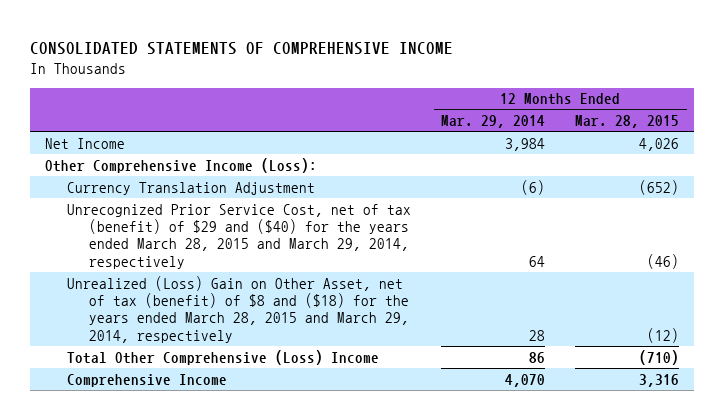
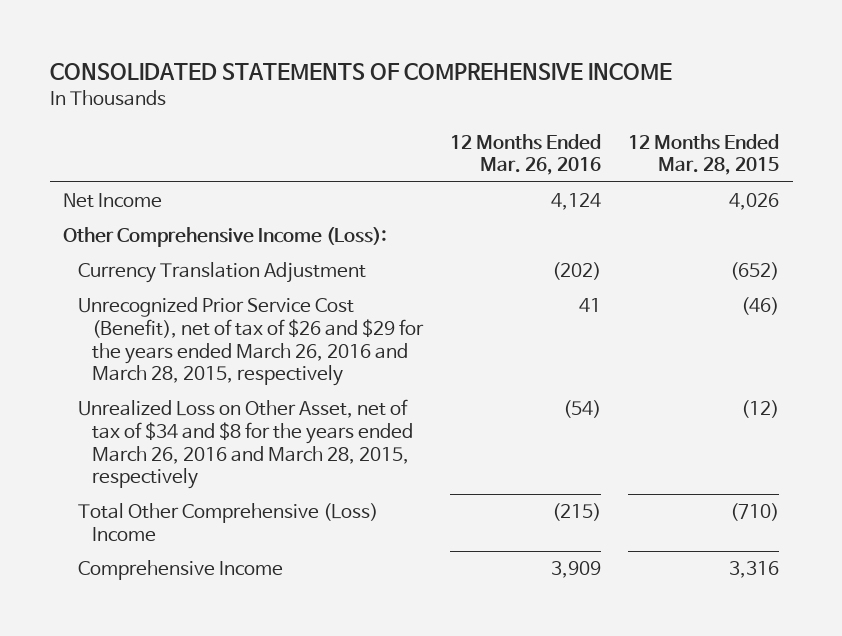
[441,115,546,129] Mar. 29, 2014 -> none
none -> [450,133,602,176] 12 Months Ended Mar. 26, 2016
[67,203,412,269] Unrecognized Prior Service Cost, net of tax (benefit) of $29 and ($40) for the years ended March 28, 2015 and March 29, 2014, respectively -> [77,297,425,387] Unrecognized Prior Service Cost (Benefit), net of tax of $26 and $29 for the years ended March 26, 2016 and March 28, 2015, respectively
[67,275,410,343] Unrealized (Loss) Gain on Other Asset, net of tax (benefit) of $8 and ($18) for the years ended March 28, 2015 and March 29, 2014, respectively -> [77,399,414,490] Unrealized Loss on Other Asset, net of tax of $34 and $8 for the years ended March 26, 2016 and March 28, 2015, respectively

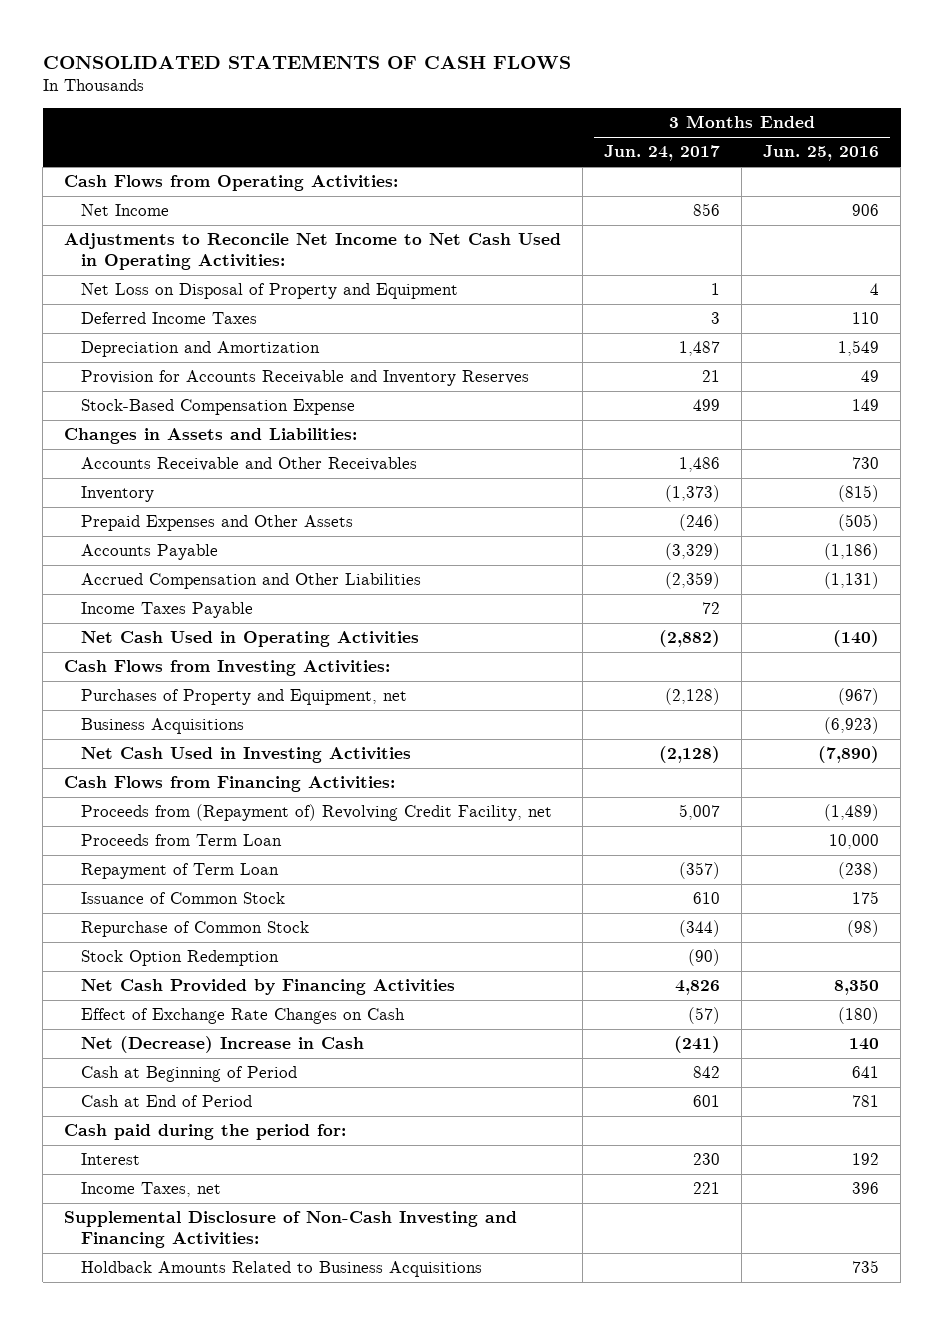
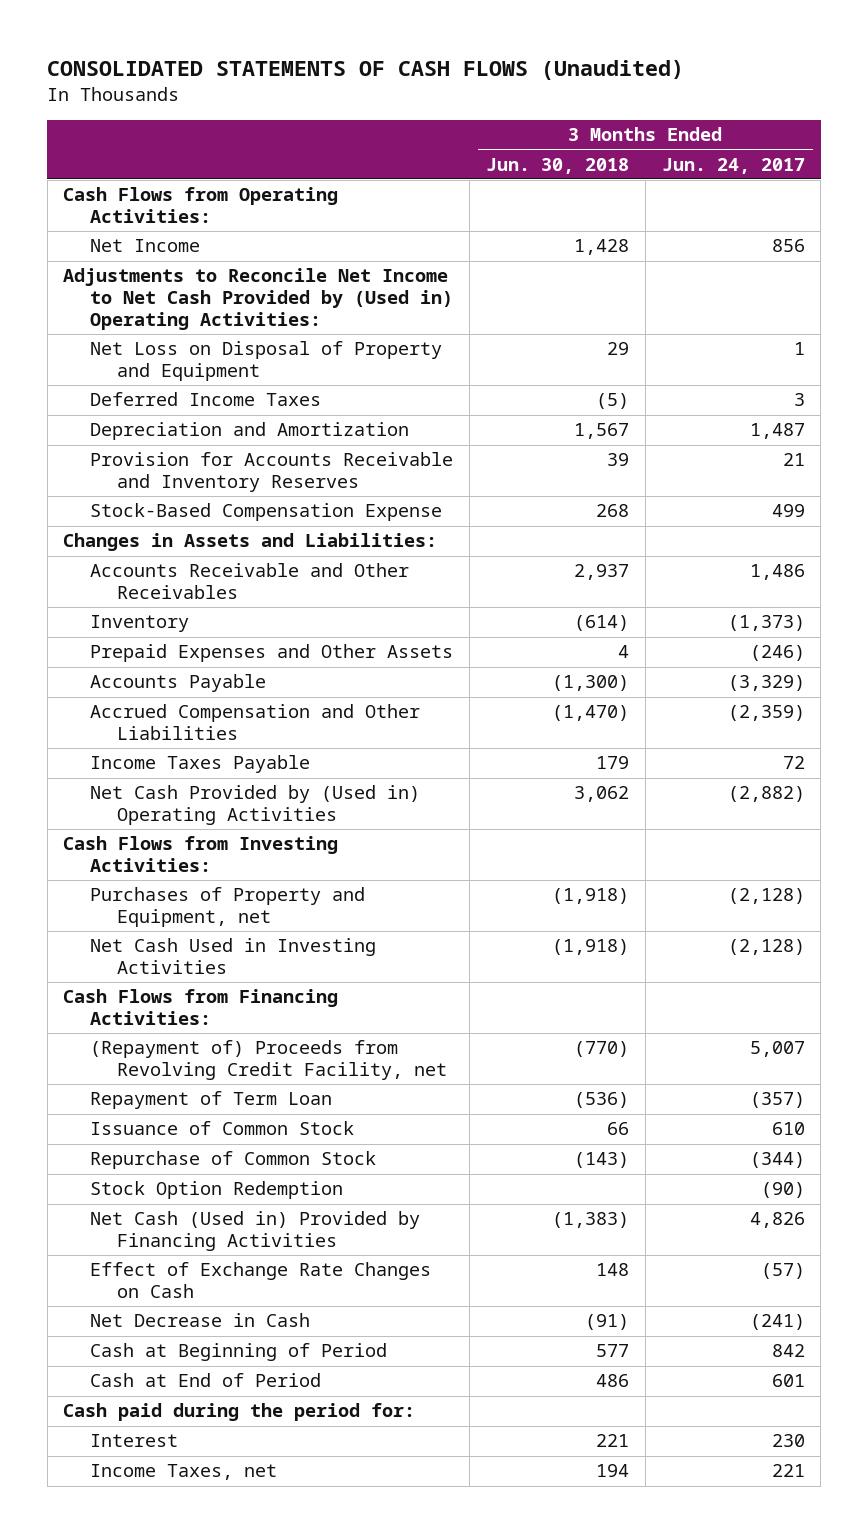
[42,54,571,69] CONSOLIDATED STATEMENTS OF CASH FLOWS -> [47,59,685,80] CONSOLIDATED STATEMENTS OF CASH FLOWS (Unaudited)
[763,145,880,162] Jun. 25, 2016 -> none
none -> [485,157,629,174] Jun. 30, 2018
[64,233,562,270] Adjustments to Reconcile Net Income to Net Cash Used in Operating Activities: -> [63,268,454,330] Adjustments to Reconcile Net Income to Net Cash Provided by (Used in) Operating Activities:
[80,631,419,648] Net Cash Used in Operating Activities -> [90,785,421,826] Net Cash Provided by (Used in) Operating Activities
[80,718,244,735] Business Acquisitions -> none
[80,834,282,847] Proceeds from Term Loan -> none
[80,804,552,822] Proceeds from (Repayment of) Revolving Credit Facility, net -> [90,1040,448,1081] (Repayment of) Proceeds from Revolving Credit Facility, net
[80,979,455,996] Net Cash Provided by Financing Activities -> [90,1211,421,1252] Net Cash (Used in) Provided by Financing Activities
[80,1036,364,1054] Net (Decrease) Increase in Cash -> [90,1313,311,1328] Net Decrease in Cash
[64,1211,518,1248] Supplemental Disclosure of Non-Cash Investing and Financing Activities: -> none
[80,1261,482,1278] Holdback Amounts Related to Business Acquisitions -> none

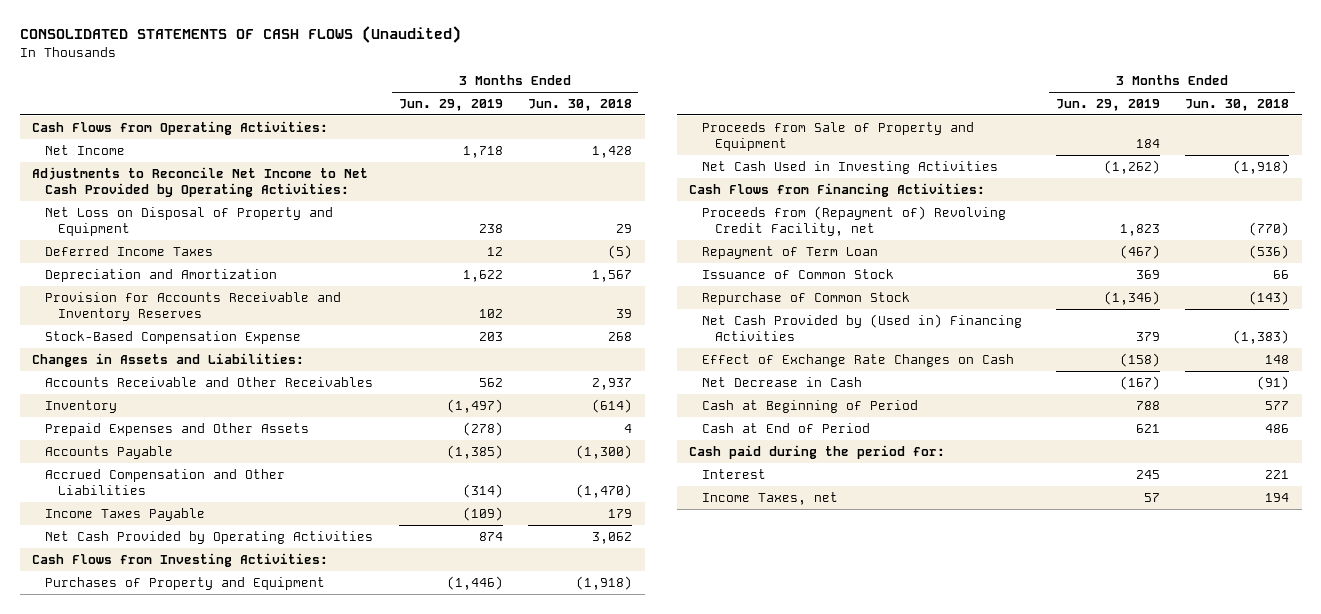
[661,157,805,174] Jun. 24, 2017 -> none
none -> [398,98,503,111] Jun. 29, 2019
[63,268,454,330] Adjustments to Reconcile Net Income to Net Cash Provided by (Used in) Operating Activities: -> [32,166,369,197] Adjustments to Reconcile Net Income to Net Cash Provided by Operating Activities:
[90,785,421,826] Net Cash Provided by (Used in) Operating Activities -> [45,530,374,544] Net Cash Provided by Operating Activities
[90,887,366,928] Purchases of Property and Equipment, net -> [45,576,326,590] Purchases of Property and Equipment
none -> [702,121,975,151] Proceeds from Sale of Property and Equipment
[90,1040,448,1081] (Repayment of) Proceeds from Revolving Credit Facility, net -> [702,205,1007,236] Proceeds from (Repayment of) Revolving Credit Facility, net
[90,1181,344,1200] Stock Option Redemption -> none
[90,1211,421,1252] Net Cash (Used in) Provided by Financing Activities -> [702,313,1023,341] Net Cash Provided by (Used in) Financing Activities

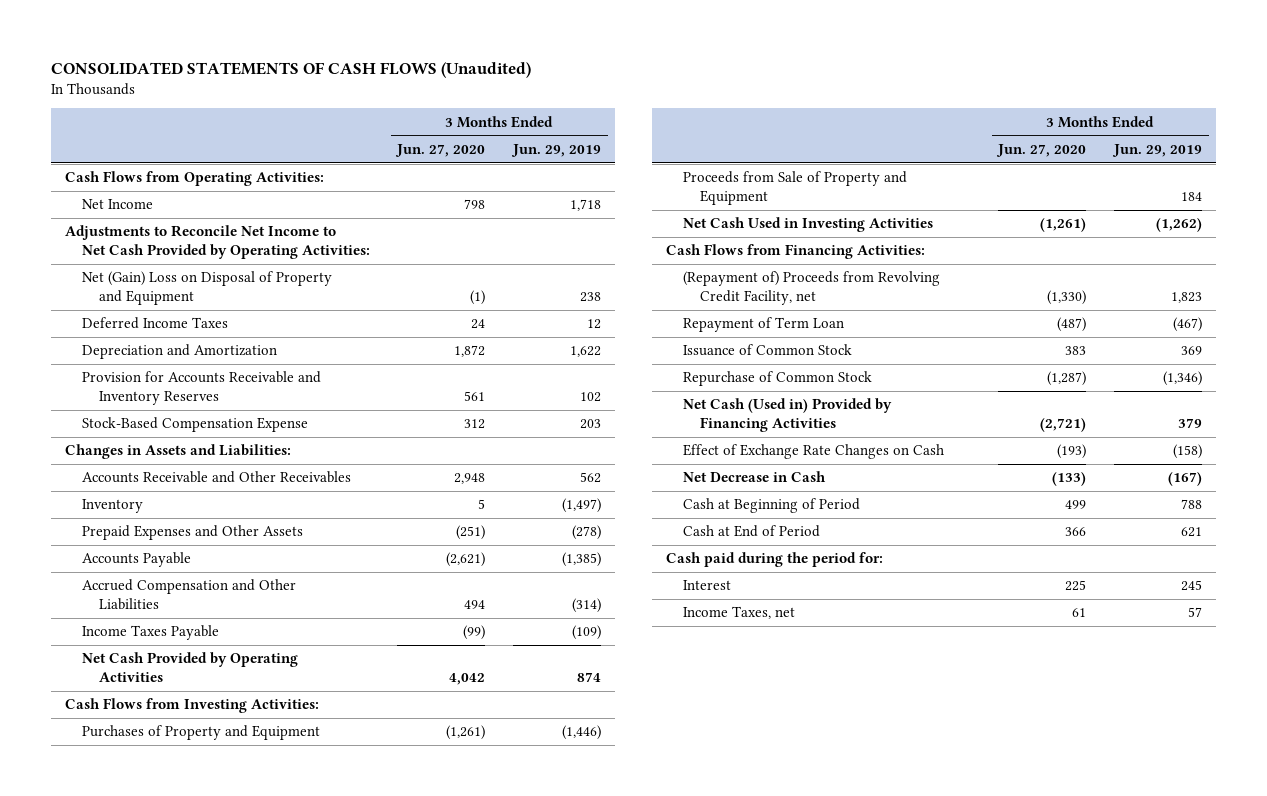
[528,98,633,111] Jun. 30, 2018 -> none
none -> [395,144,486,158] Jun. 27, 2020
[45,206,334,236] Net Loss on Disposal of Property and Equipment -> [81,271,332,305] Net (Gain) Loss on Disposal of Property and Equipment
[702,205,1007,236] Proceeds from (Repayment of) Revolving Credit Facility, net -> [682,271,940,305] (Repayment of) Proceeds from Revolving Credit Facility, net
[702,313,1023,341] Net Cash Provided by (Used in) Financing Activities -> [682,398,892,432] Net Cash (Used in) Provided by Financing Activities

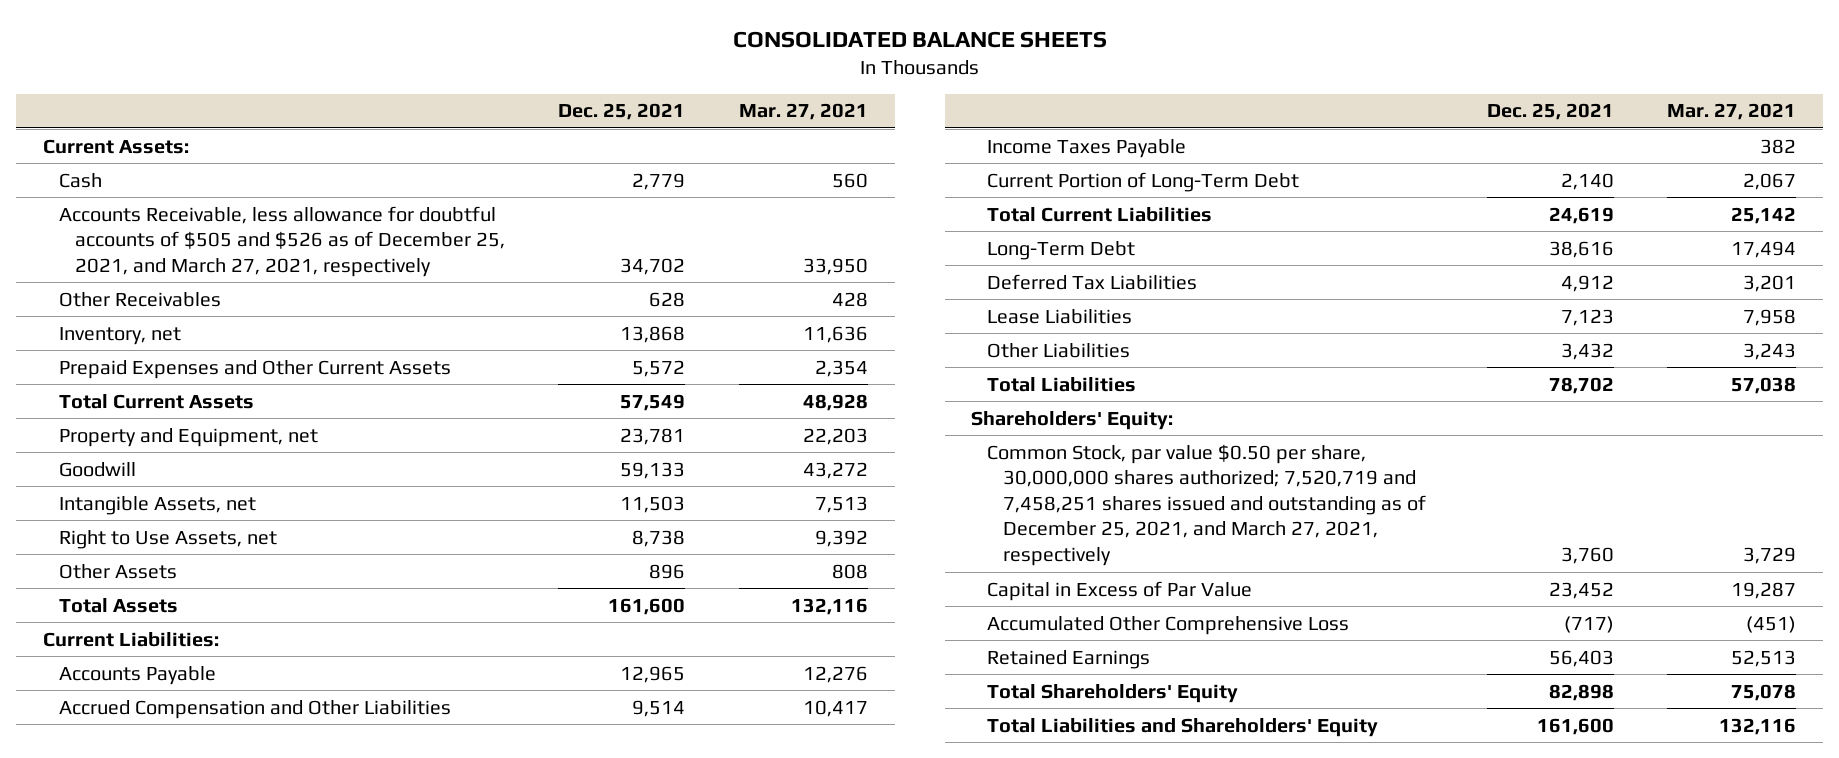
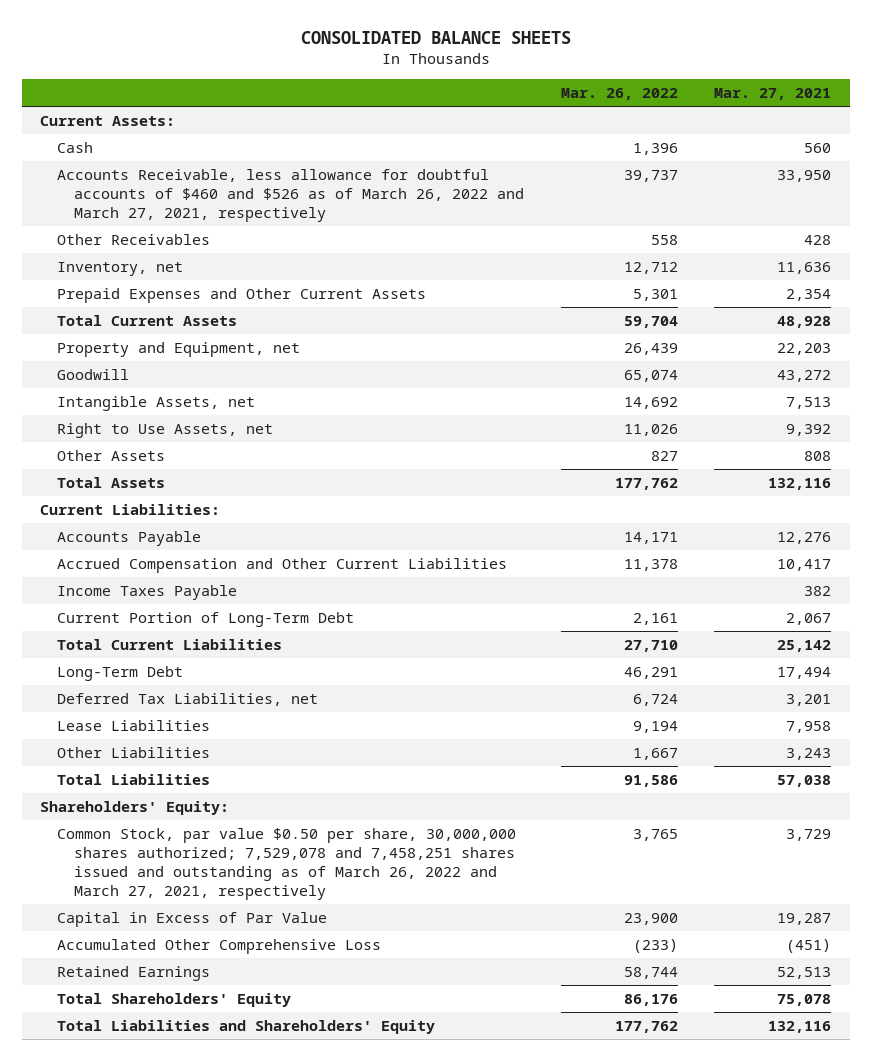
[558,103,686,121] Dec. 25, 2021 -> none
none -> [560,88,678,101] Mar. 26, 2022
[58,205,505,277] Accounts Receivable, less allowance for doubtful accounts of $505 and $526 as of December 25, 2021, and March 27, 2021, respectively -> [56,168,524,223] Accounts Receivable, less allowance for doubtful accounts of $460 and $526 as of March 26, 2022 and March 27, 2021, respectively
[58,699,451,719] Accrued Compensation and Other Liabilities -> [56,557,507,573] Accrued Compensation and Other Current Liabilities
[987,273,1198,290] Deferred Tax Liabilities -> [56,692,318,706] Deferred Tax Liabilities, net
[987,443,1426,567] Common Stock, par value $0.50 per share, 30,000,000 shares authorized; 7,520,719 and 7,458,251 shares issued and outstanding as of December 25, 2021, and March 27, 2021, respectively -> [56,827,516,901] Common Stock, par value $0.50 per share, 30,000,000 shares authorized; 7,529,078 and 7,458,251 shares issued and outstanding as of March 26, 2022 and March 27, 2021, respectively

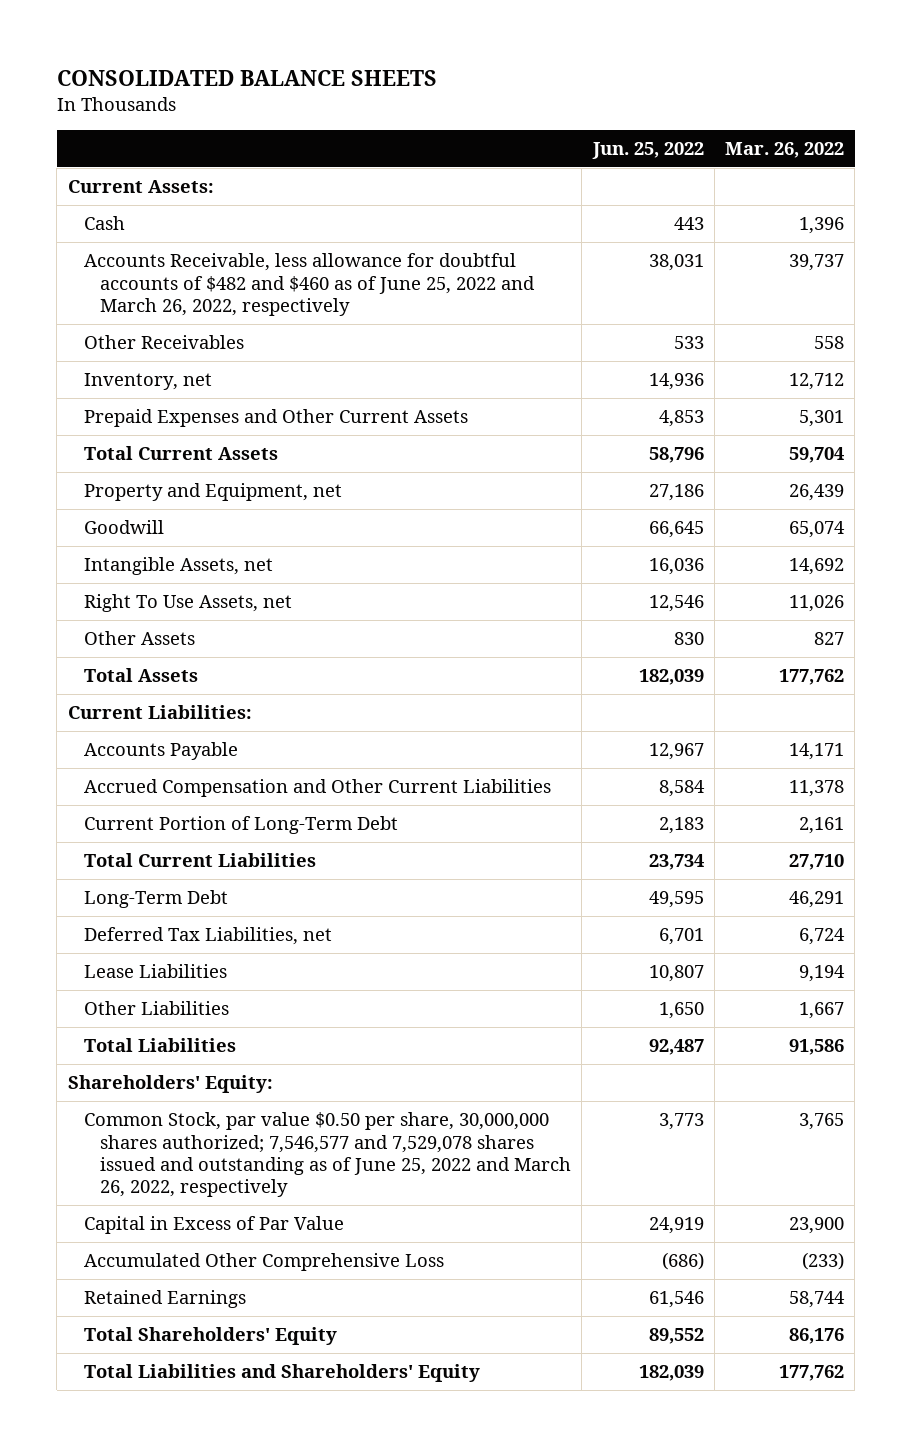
[714,88,832,101] Mar. 27, 2021 -> none
none -> [591,142,704,160] Jun. 25, 2022
[56,168,524,223] Accounts Receivable, less allowance for doubtful accounts of $460 and $526 as of March 26, 2022 and March 27, 2021, respectively -> [83,253,536,316] Accounts Receivable, less allowance for doubtful accounts of $482 and $460 as of June 25, 2022 and March 26, 2022, respectively
[56,422,273,438] Right to Use Assets, net -> [83,594,292,613] Right To Use Assets, net
[56,584,237,600] Income Taxes Payable -> none
[56,827,516,901] Common Stock, par value $0.50 per share, 30,000,000 shares authorized; 7,529,078 and 7,458,251 shares issued and outstanding as of March 26, 2022 and March 27, 2021, respectively -> [83,1112,572,1198] Common Stock, par value $0.50 per share, 30,000,000 shares authorized; 7,546,577 and 7,529,078 shares issued and outstanding as of June 25, 2022 and March 26, 2022, respectively

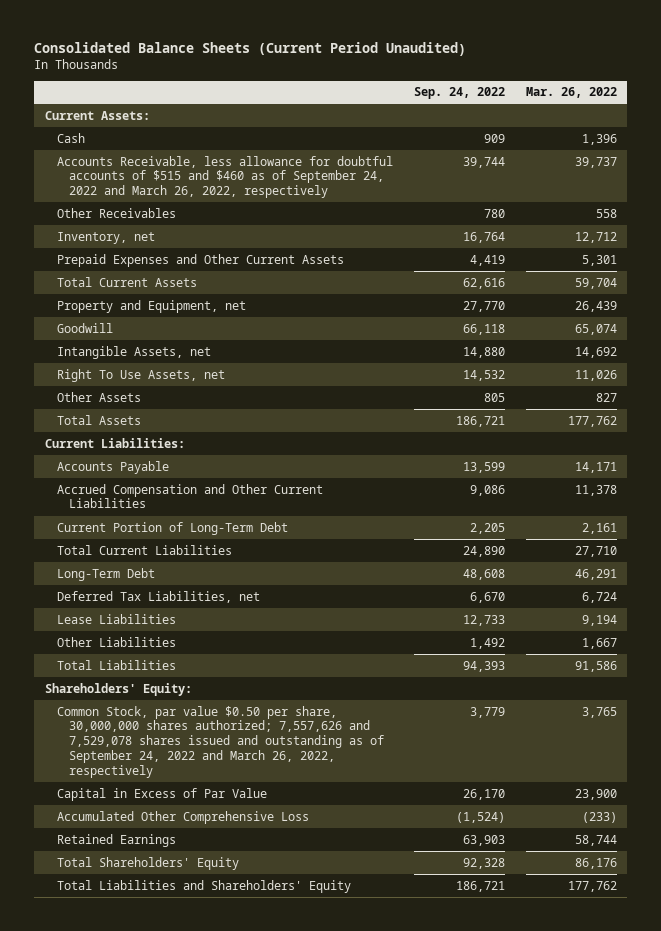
[56,69,437,86] CONSOLIDATED BALANCE SHEETS -> [34,41,467,56] Consolidated Balance Sheets (Current Period Unaudited)
[591,142,704,160] Jun. 25, 2022 -> none
none -> [413,87,505,100] Sep. 24, 2022
[83,253,536,316] Accounts Receivable, less allowance for doubtful accounts of $482 and $460 as of June 25, 2022 and March 26, 2022, respectively -> [56,155,393,199] Accounts Receivable, less allowance for doubtful accounts of $515 and $460 as of September 24, 2022 and March 26, 2022, respectively
[83,1112,572,1198] Common Stock, par value $0.50 per share, 30,000,000 shares authorized; 7,546,577 and 7,529,078 shares issued and outstanding as of June 25, 2022 and March 26, 2022, respectively -> [56,705,385,778] Common Stock, par value $0.50 per share, 30,000,000 shares authorized; 7,557,626 and 7,529,078 shares issued and outstanding as of September 24, 2022 and March 26, 2022, respectively

